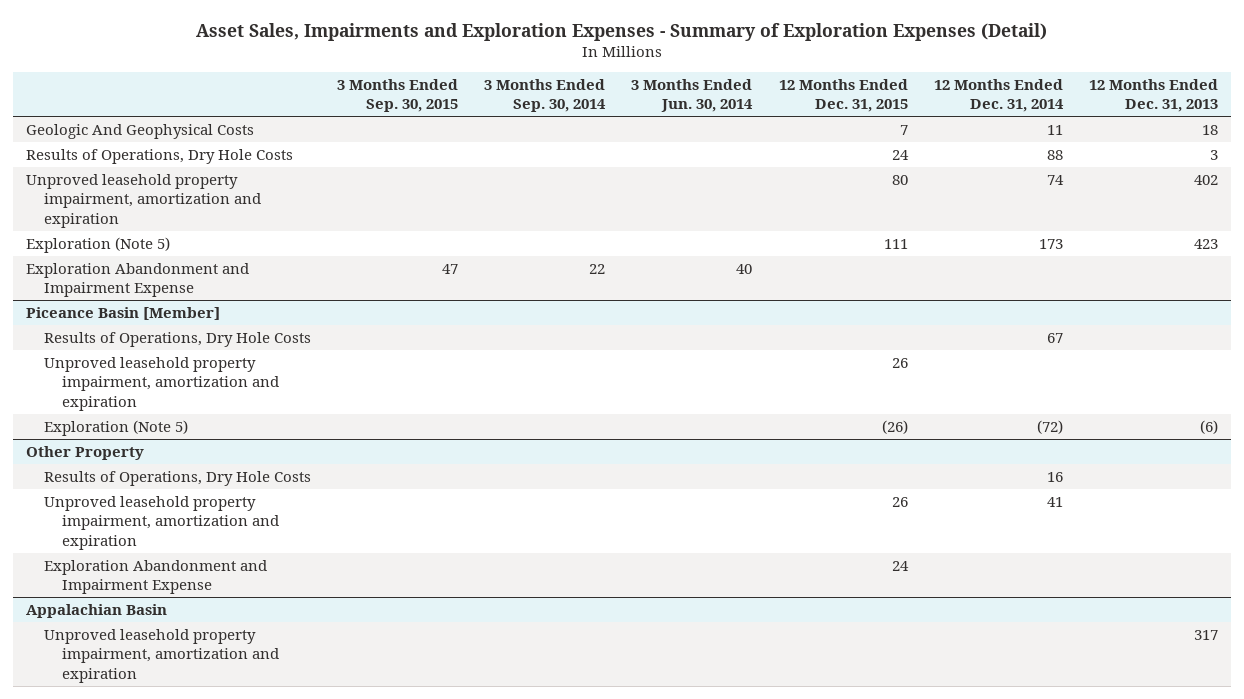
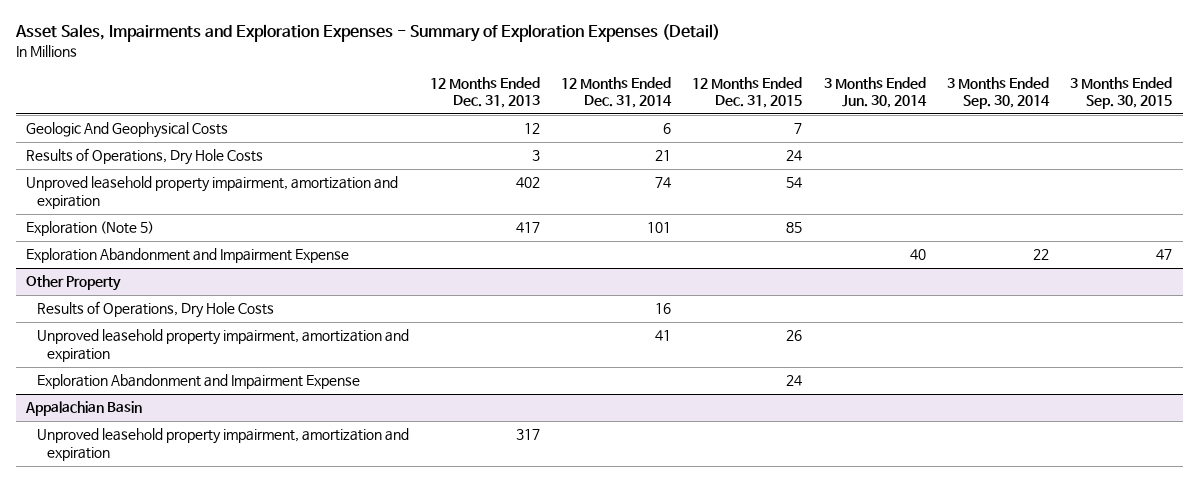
[1046,124,1063,135] 11 -> [663,123,672,135] 6
[1201,124,1218,135] 18 -> [523,123,540,135] 12
[1046,149,1063,160] 88 -> [655,150,672,162] 21
[891,174,908,185] 80 -> [786,177,803,189] 54
[883,238,908,249] 111 -> [786,222,803,234] 85
[1038,238,1063,249] 173 -> [647,222,672,234] 101
[1193,238,1218,249] 423 -> [515,222,540,234] 417
[26,306,221,320] Piceance Basin [Member] -> none
[43,331,311,347] Results of Operations, Dry Hole Costs -> none
[43,356,279,411] Unproved leasehold property impairment, amortization and expiration -> none
[43,419,188,436] Exploration (Note 5) -> none

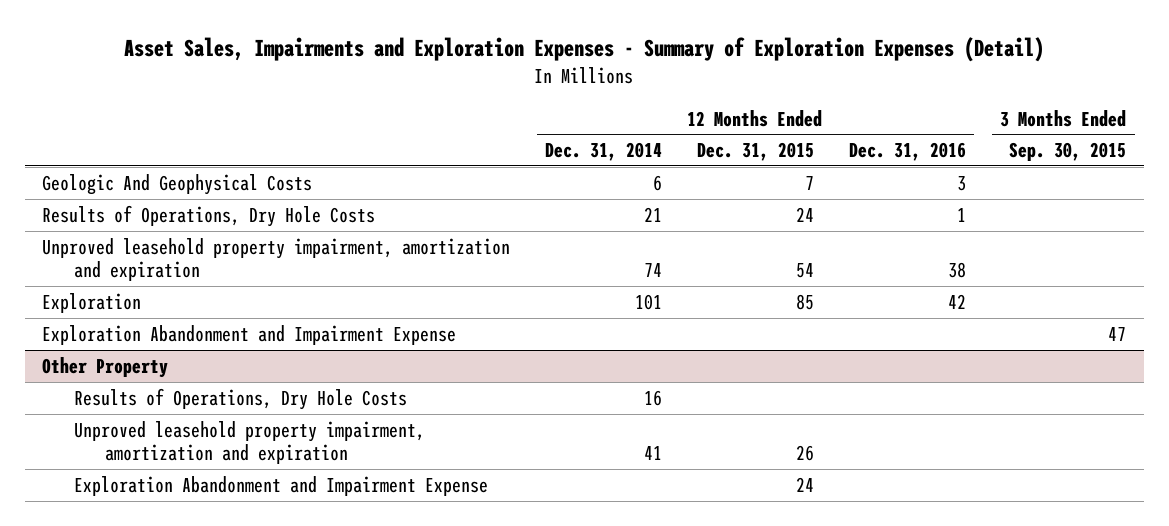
[429,76,540,109] 12 Months Ended Dec. 31, 2013 -> none
[823,76,927,109] 3 Months Ended Jun. 30, 2014 -> none
[947,76,1051,110] 3 Months Ended Sep. 30, 2014 -> none
none -> [848,142,966,162] Dec. 31, 2016
[26,221,155,237] Exploration (Note 5) -> [42,292,142,313] Exploration
[25,401,143,417] Appalachian Basin -> none
[36,428,409,461] Unproved leasehold property impairment, amortization and expiration -> none

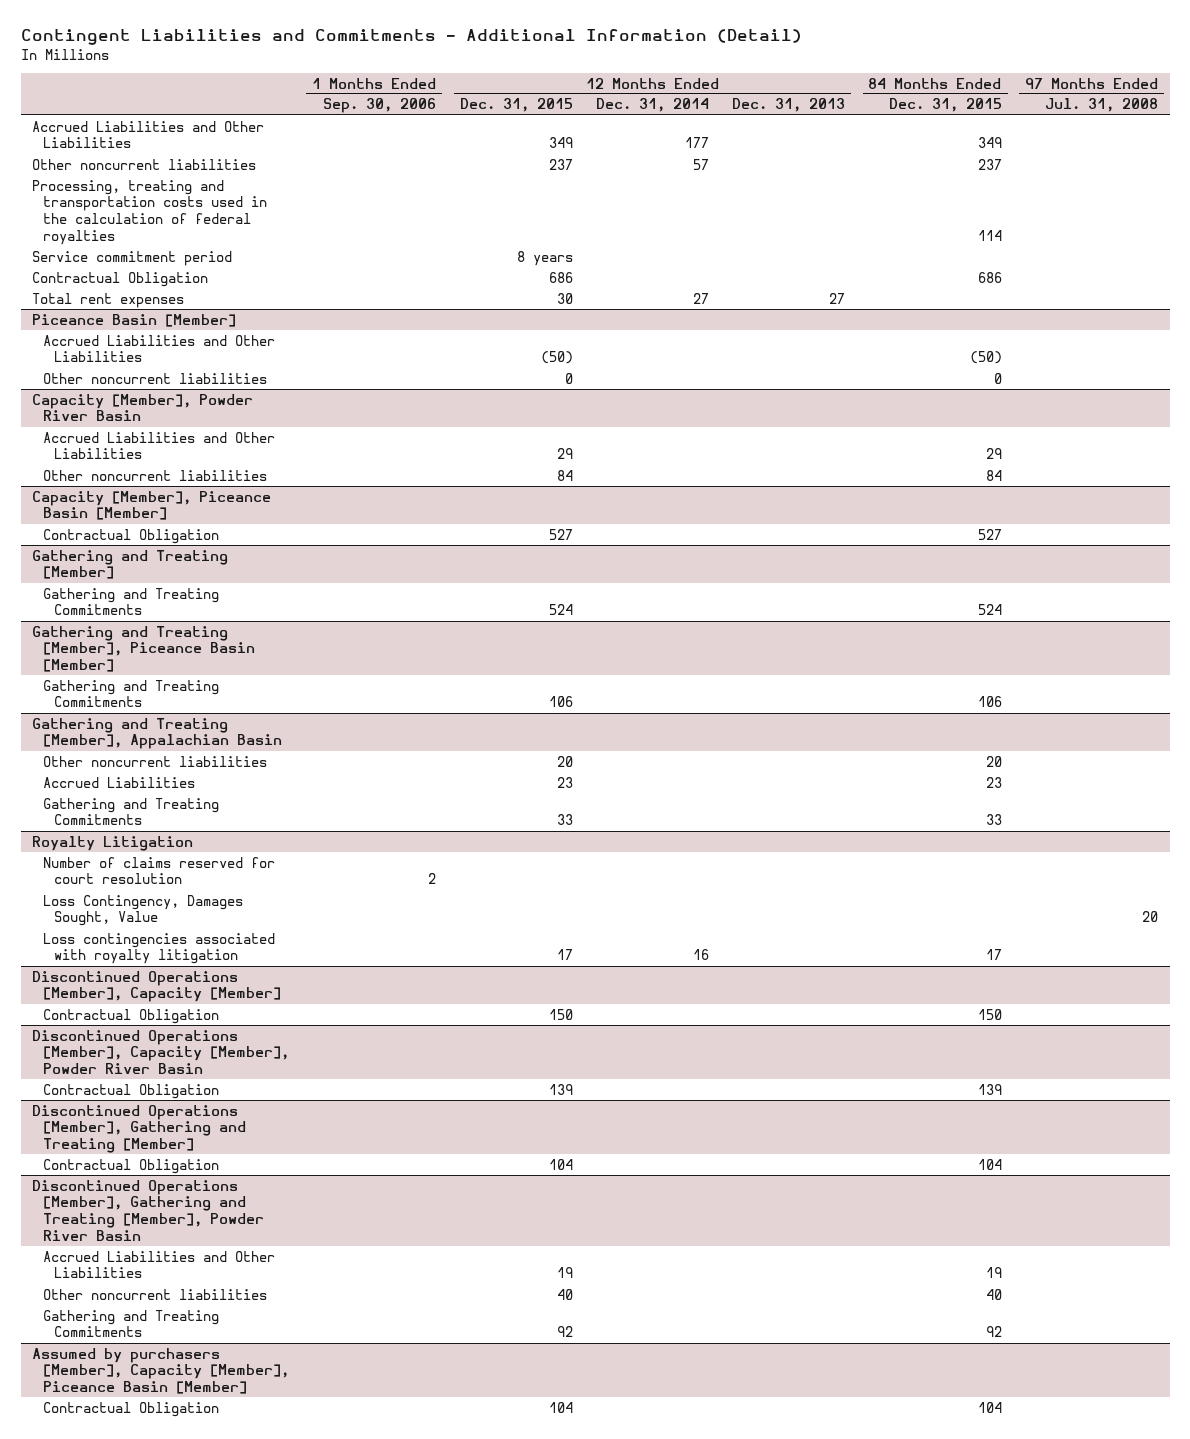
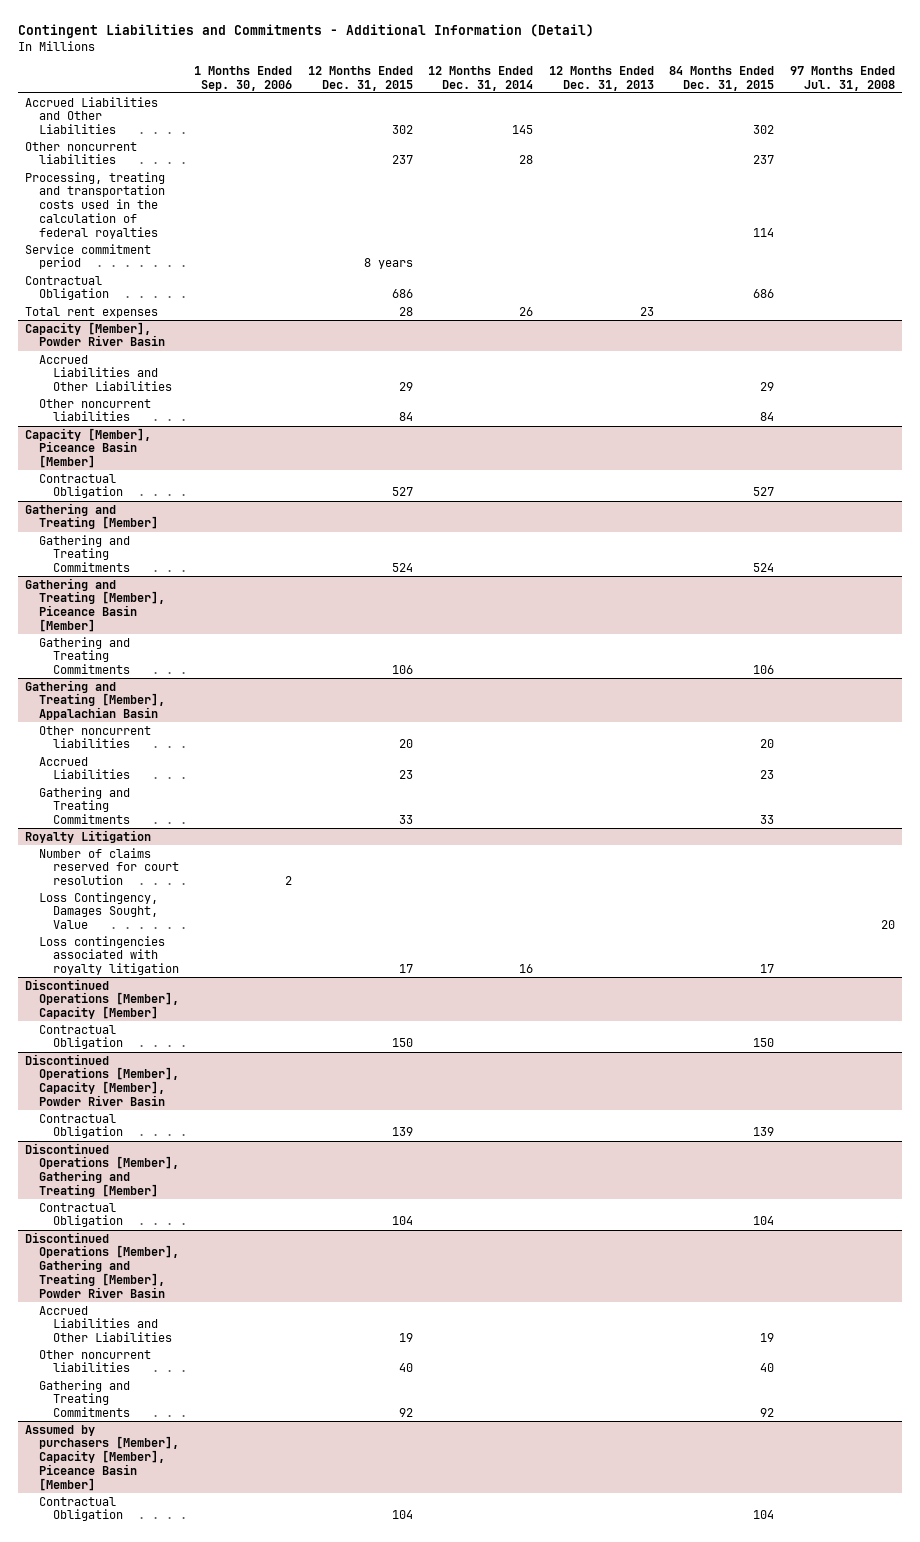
[548,137,573,149] 349 -> [391,125,413,135] 302
[685,137,710,149] 177 -> [512,125,534,135] 145
[977,137,1002,149] 349 -> [753,125,775,135] 302
[693,158,710,170] 57 -> [519,155,534,165] 28
[32,313,237,327] Piceance Basin [Member] -> none
[42,334,275,363] Accrued Liabilities and Other Liabilities -> none
[42,372,267,384] Other noncurrent liabilities -> none
[556,292,573,304] 30 -> [398,306,413,316] 28
[693,292,710,304] 27 -> [519,306,534,316] 26
[829,292,846,304] 27 -> [639,306,654,316] 23

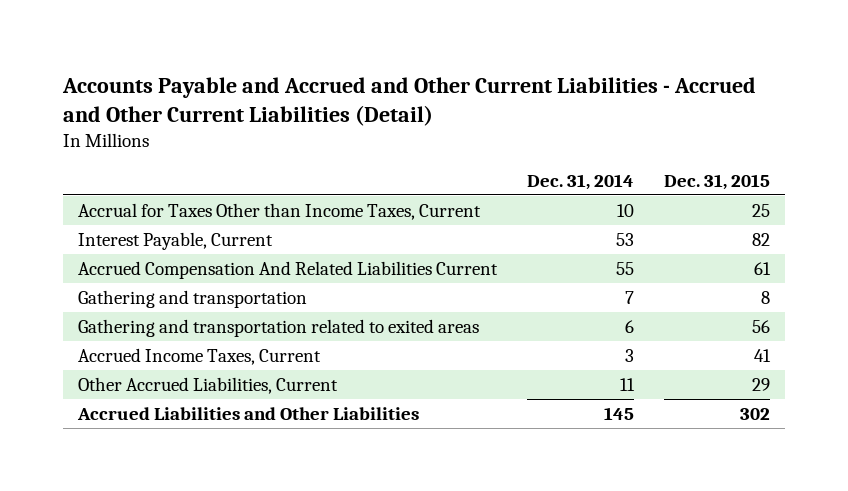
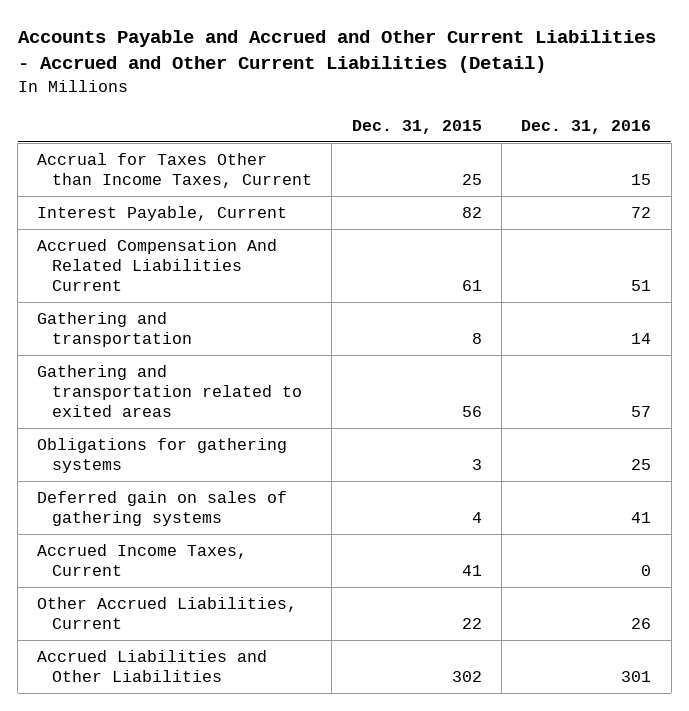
[527,173,635,190] Dec. 31, 2014 -> none
none -> [521,119,652,134] Dec. 31, 2016
none -> [37,438,288,474] Obligations for gathering systems
none -> [37,491,288,527] Deferred gain on sales of gathering systems
[752,377,771,391] 29 -> [461,618,482,630] 22

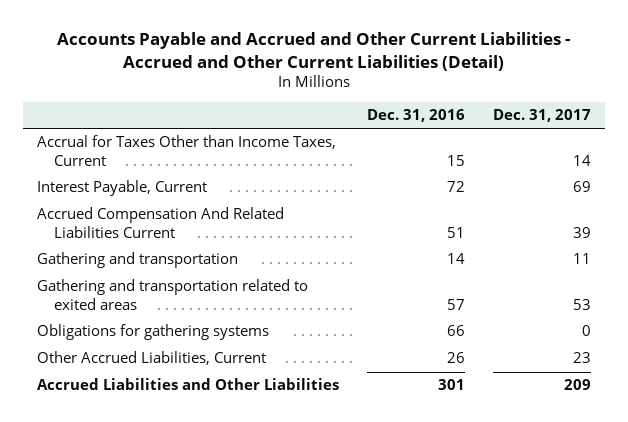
[351,119,482,134] Dec. 31, 2015 -> none
none -> [492,109,591,123] Dec. 31, 2017
[37,491,288,527] Deferred gain on sales of gathering systems -> none
[37,544,248,577] Accrued Income Taxes, Current -> none
[631,459,652,471] 25 -> [446,325,465,337] 66

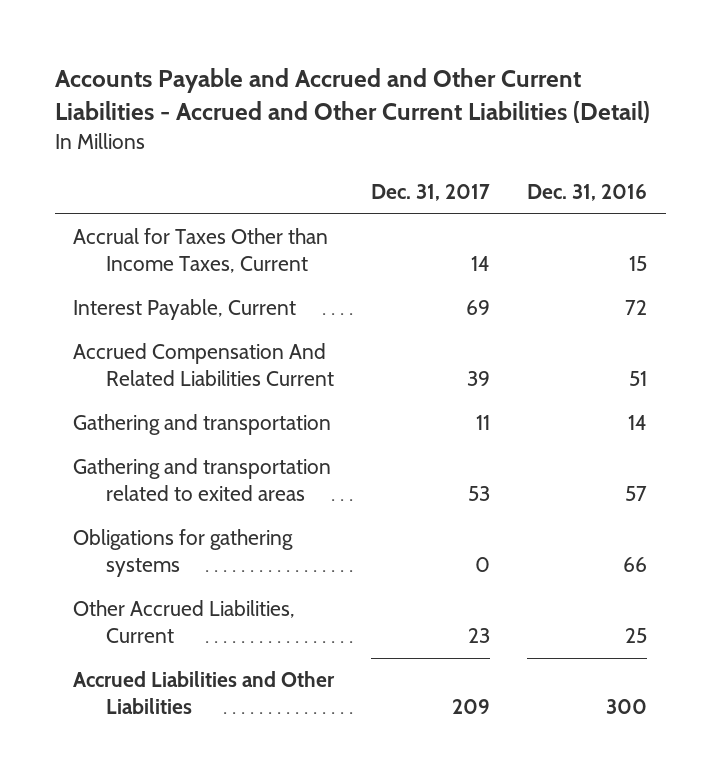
[446,352,465,364] 26 -> [625,628,648,644] 25
[437,379,465,391] 301 -> [606,699,648,715] 300

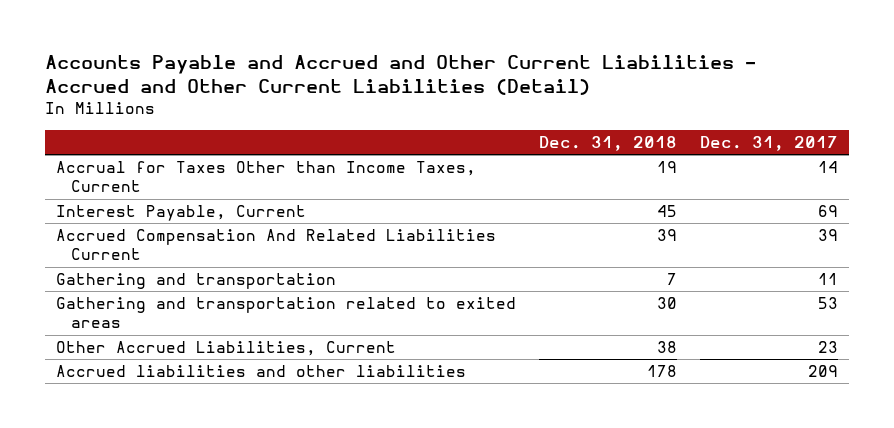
[527,184,648,202] Dec. 31, 2016 -> none
none -> [538,135,677,151] Dec. 31, 2018
[73,529,294,578] Obligations for gathering systems -> none
[73,671,336,715] Accrued Liabilities and Other Liabilities -> [56,364,467,377] Accrued liabilities and other liabilities

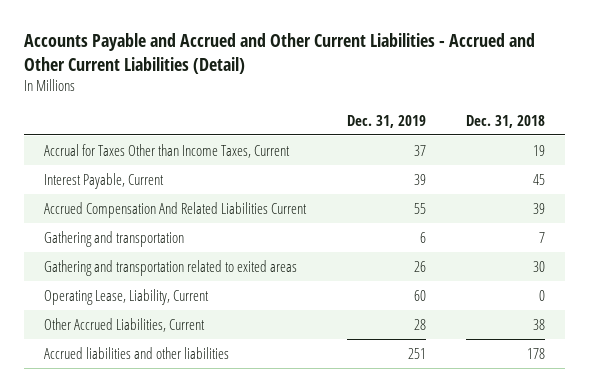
[699,135,838,151] Dec. 31, 2017 -> none
none -> [346,114,426,128] Dec. 31, 2019
none -> [44,288,210,305] Operating Lease, Liability, Current

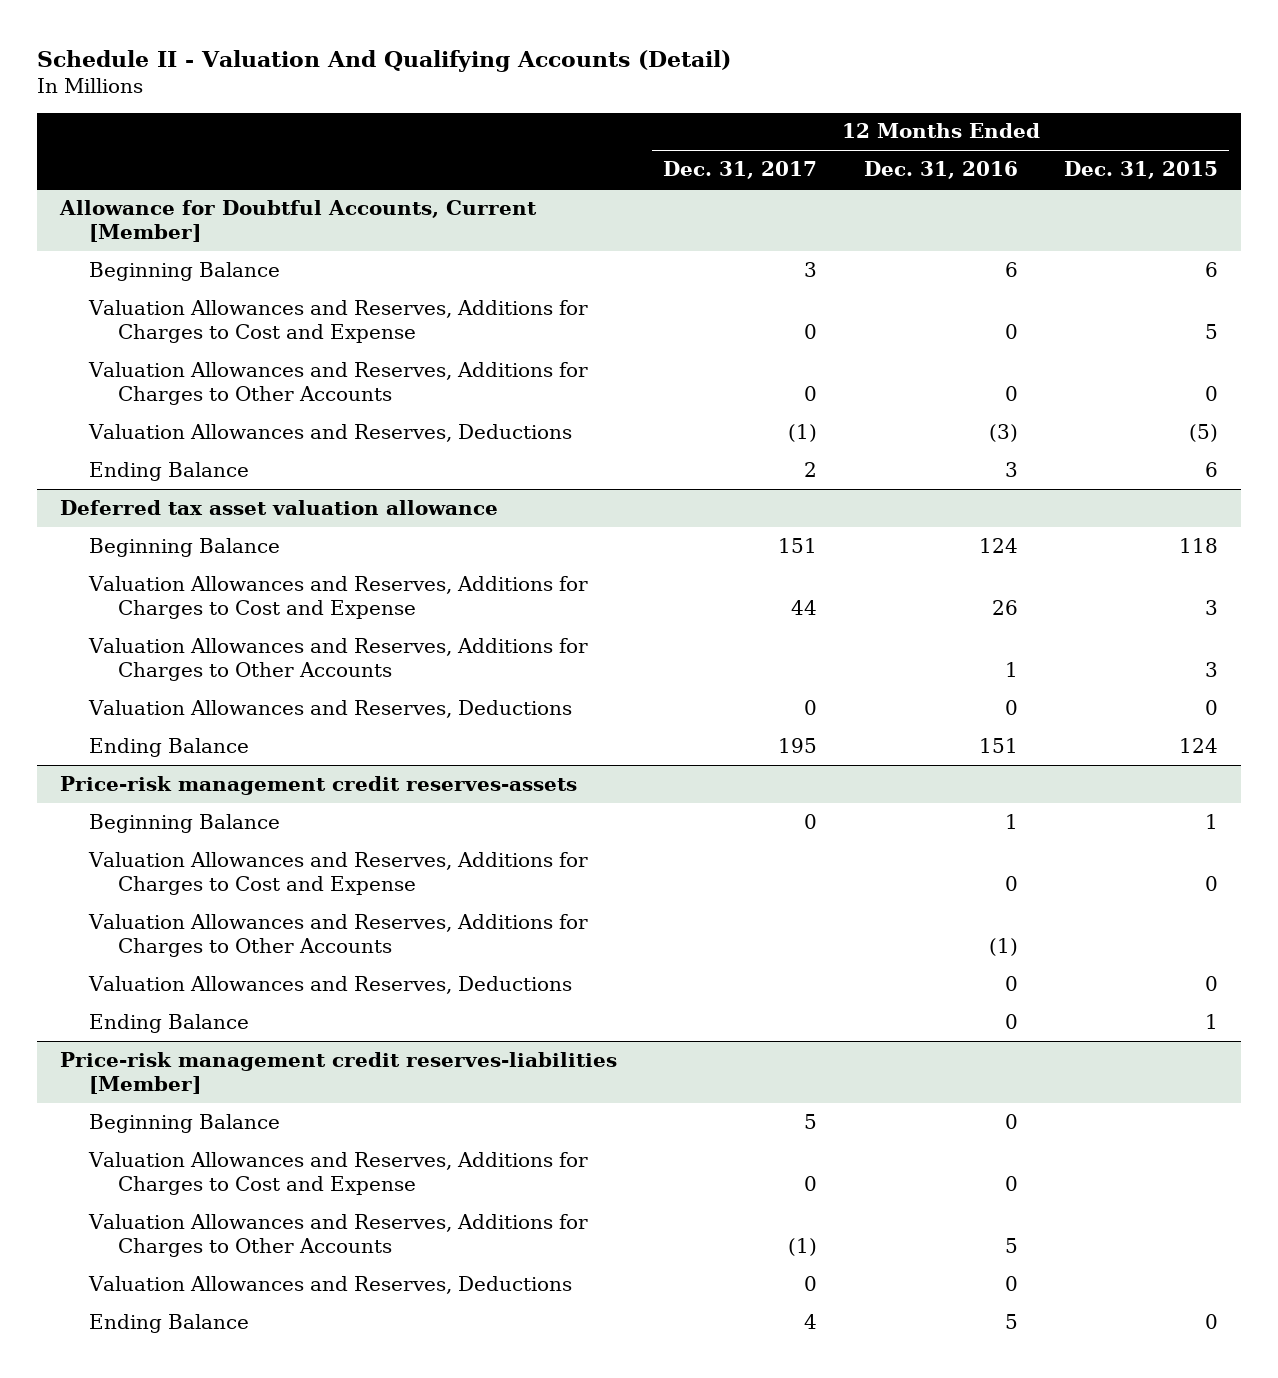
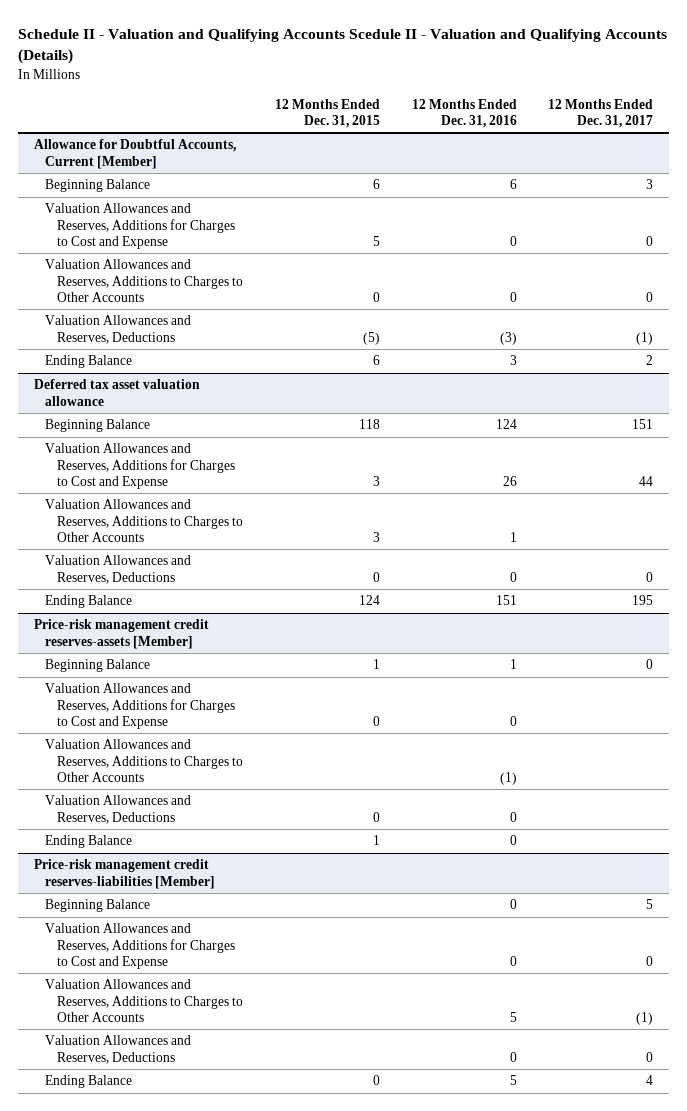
[37,50,732,73] Schedule II - Valuation And Qualifying Accounts (Detail) -> [17,29,667,65] Schedule II - Valuation and Qualifying Accounts Scedule II - Valuation and Qualifying Accounts (Details)
[88,361,589,406] Valuation Allowances and Reserves, Additions for Charges to Other Accounts -> [45,259,243,302] Valuation Allowances and Reserves, Additions to Charges to Other Accounts
[88,637,589,682] Valuation Allowances and Reserves, Additions for Charges to Other Accounts -> [45,499,243,542] Valuation Allowances and Reserves, Additions to Charges to Other Accounts
[60,775,578,795] Price-risk management credit reserves-assets -> [33,619,209,649] Price-risk management credit reserves-assets [Member]
[88,913,589,958] Valuation Allowances and Reserves, Additions for Charges to Other Accounts -> [45,739,243,782] Valuation Allowances and Reserves, Additions to Charges to Other Accounts
[88,1213,589,1258] Valuation Allowances and Reserves, Additions for Charges to Other Accounts -> [45,979,243,1022] Valuation Allowances and Reserves, Additions to Charges to Other Accounts

